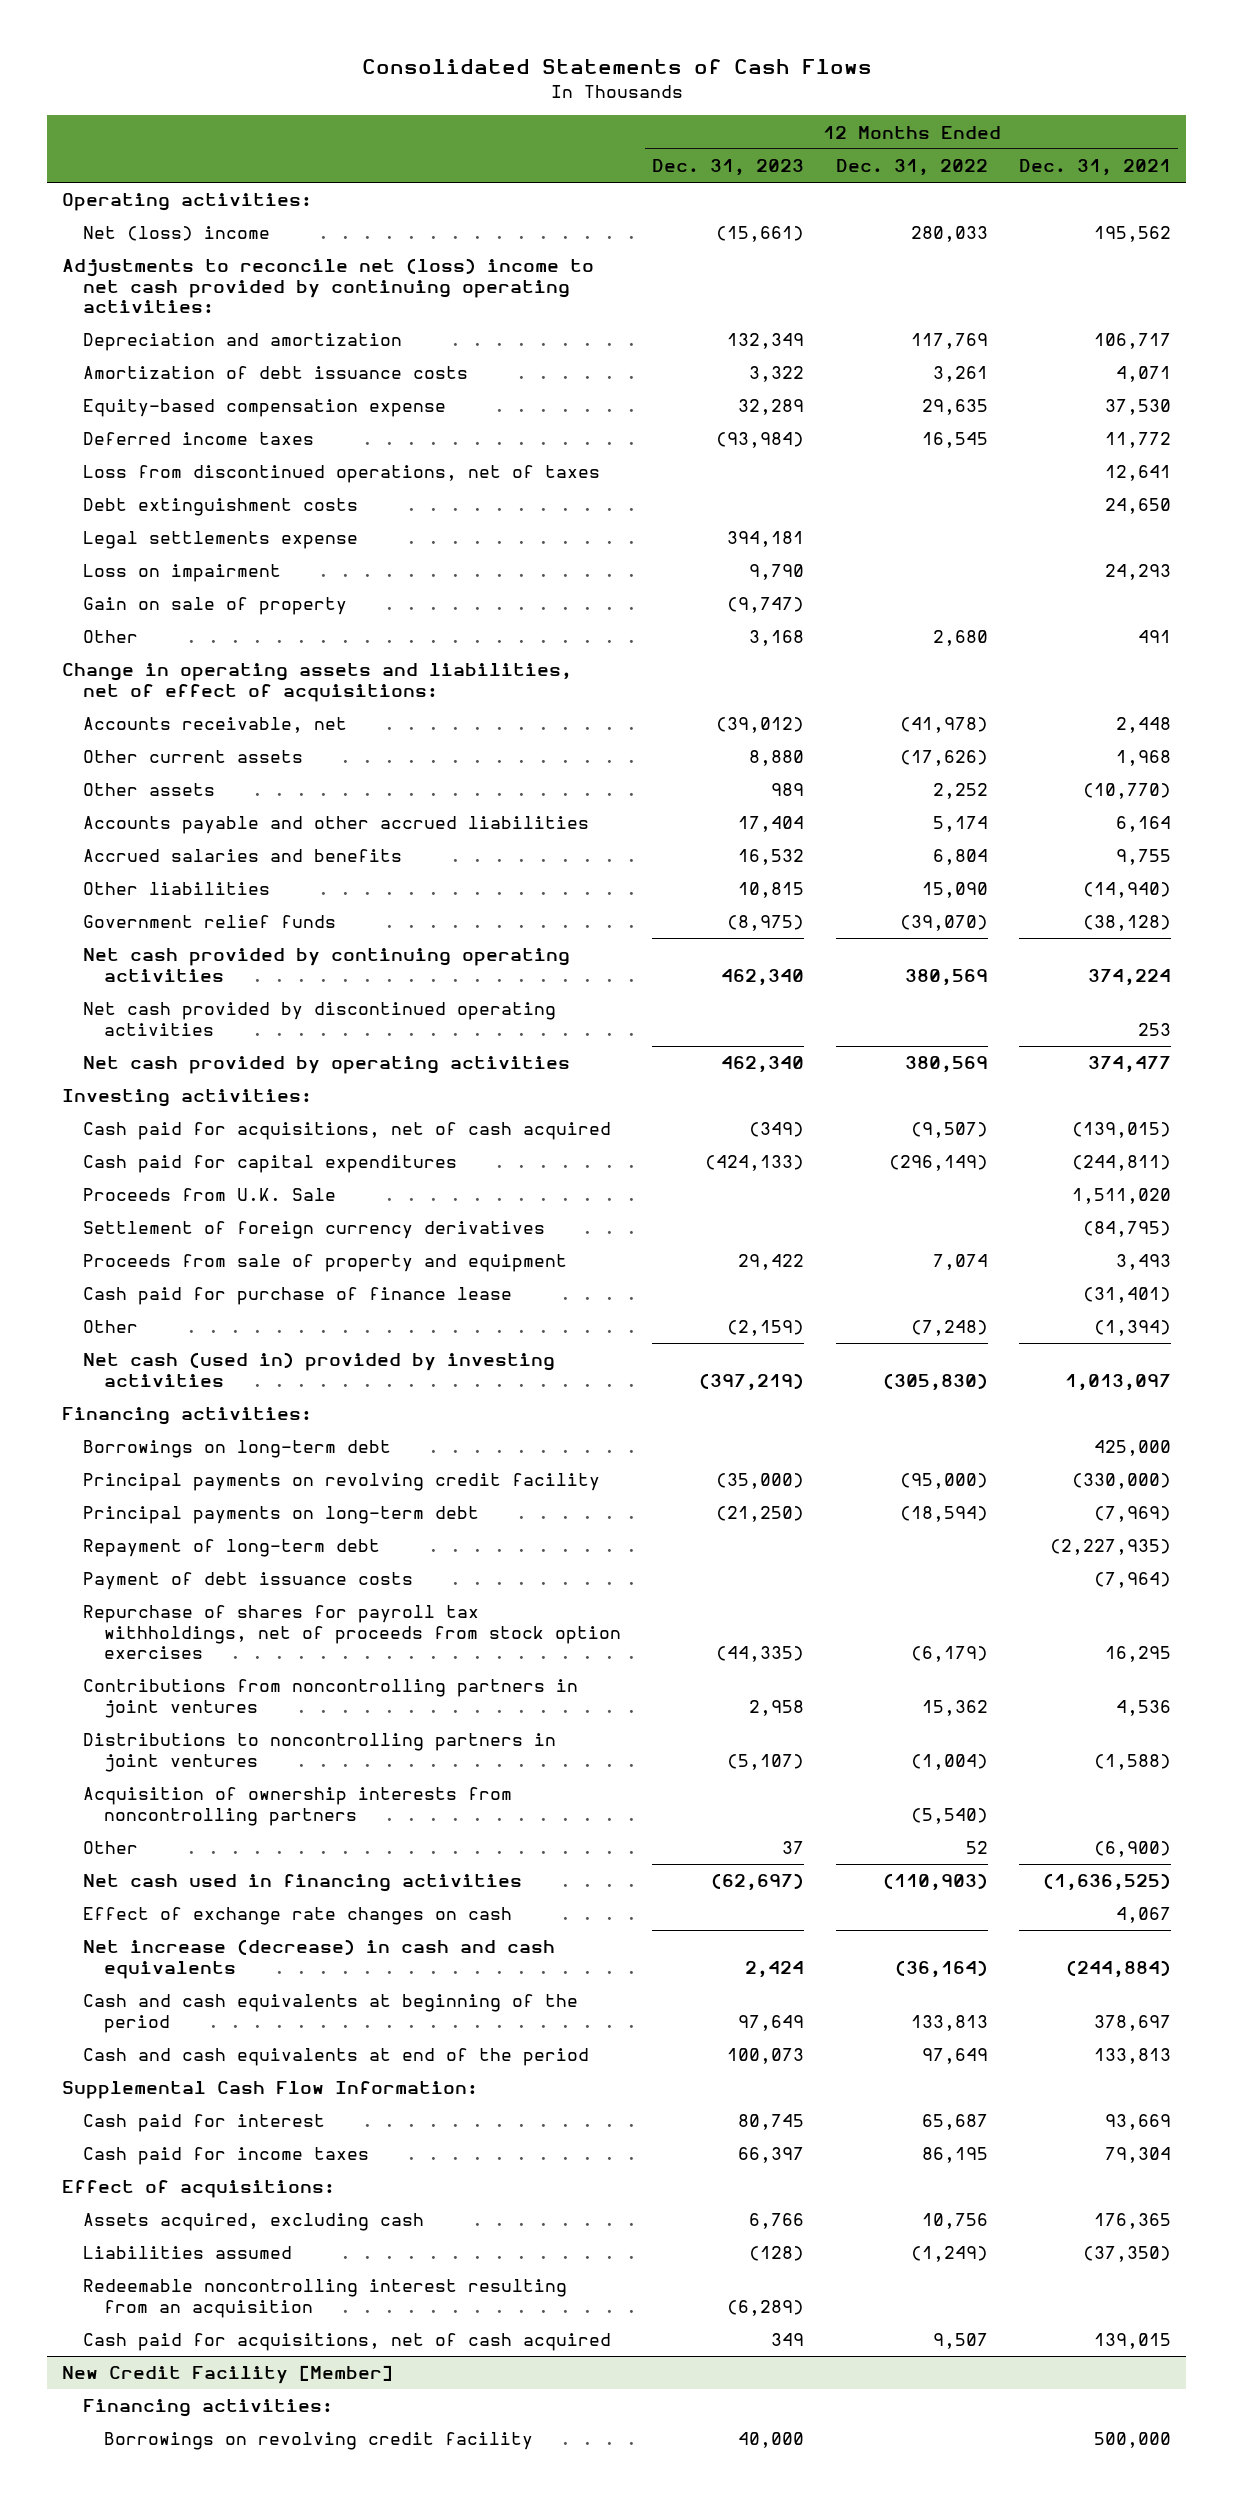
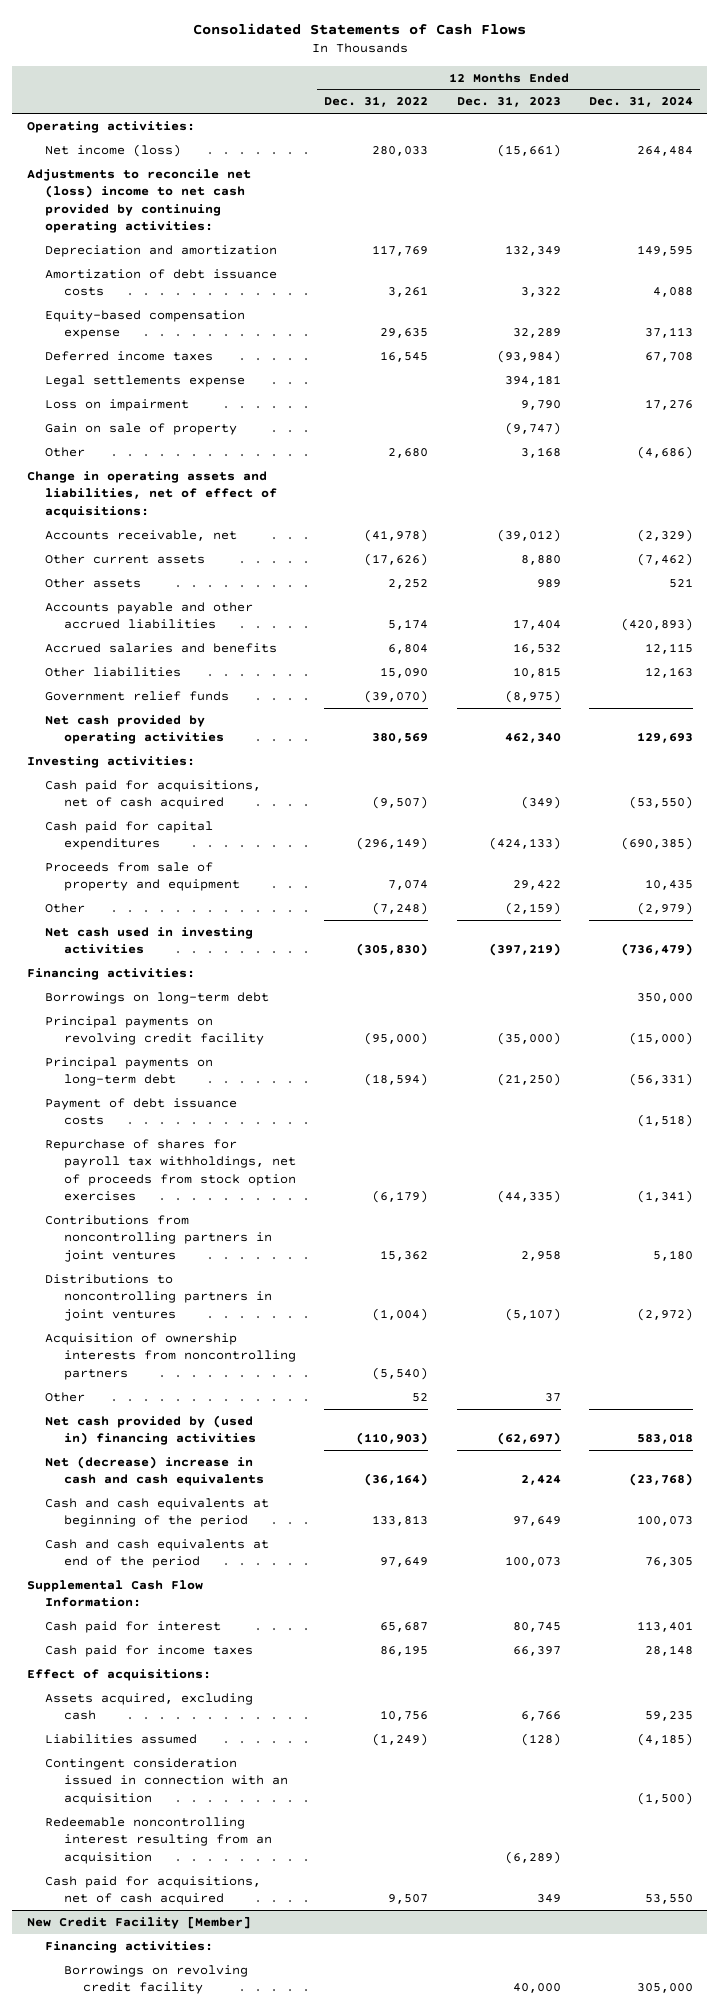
[1018,159,1171,177] Dec. 31, 2021 -> none
none -> [588,96,693,108] Dec. 31, 2024
[83,226,271,242] Net (loss) income -> [45,143,182,157] Net income (loss)
[83,465,601,484] Loss from discontinued operations, net of taxes -> none
[83,498,359,517] Debt extinguishment costs -> none
[83,948,571,982] Net cash provided by continuing operating activities -> none
[83,1002,557,1036] Net cash provided by discontinued operating activities -> none
[83,1188,337,1202] Proceeds from U.K. Sale -> none
[83,1221,546,1240] Settlement of foreign currency derivatives -> none
[83,1287,513,1306] Cash paid for purchase of finance lease -> none
[83,1352,556,1387] Net cash (used in) provided by investing activities -> [45,926,254,955] Net cash used in investing activities
[83,1539,381,1558] Repayment of long-term debt -> none
[83,1907,513,1926] Effect of exchange rate changes on cash -> none
[83,1874,523,1893] Net cash used in financing activities -> [45,1414,256,1446] Net cash provided by (used in) financing activities
[83,1939,556,1979] Net increase (decrease) in cash and cash equivalents -> [45,1455,264,1487] Net (decrease) increase in cash and cash equivalents
none -> [45,1757,288,1805] Contingent consideration issued in connection with an acquisition

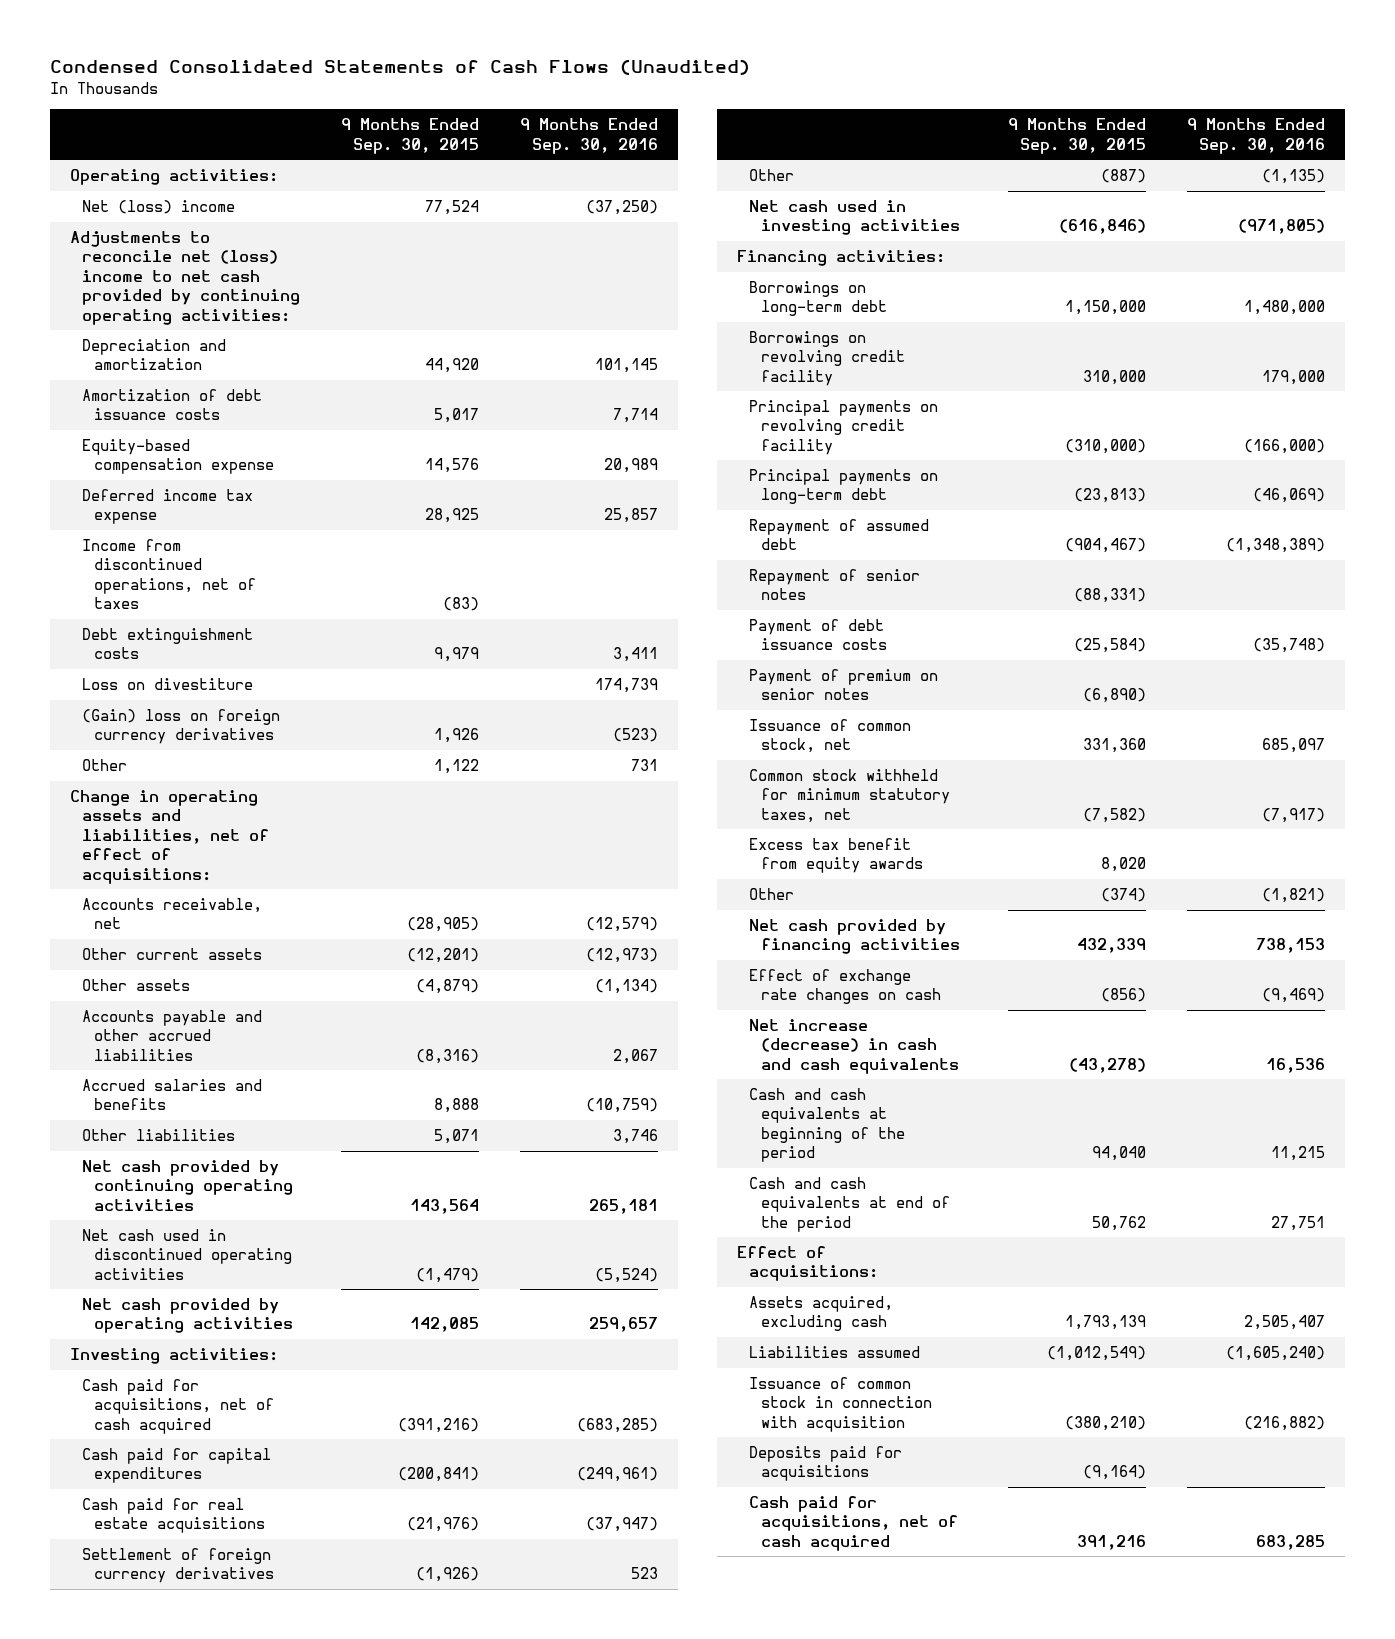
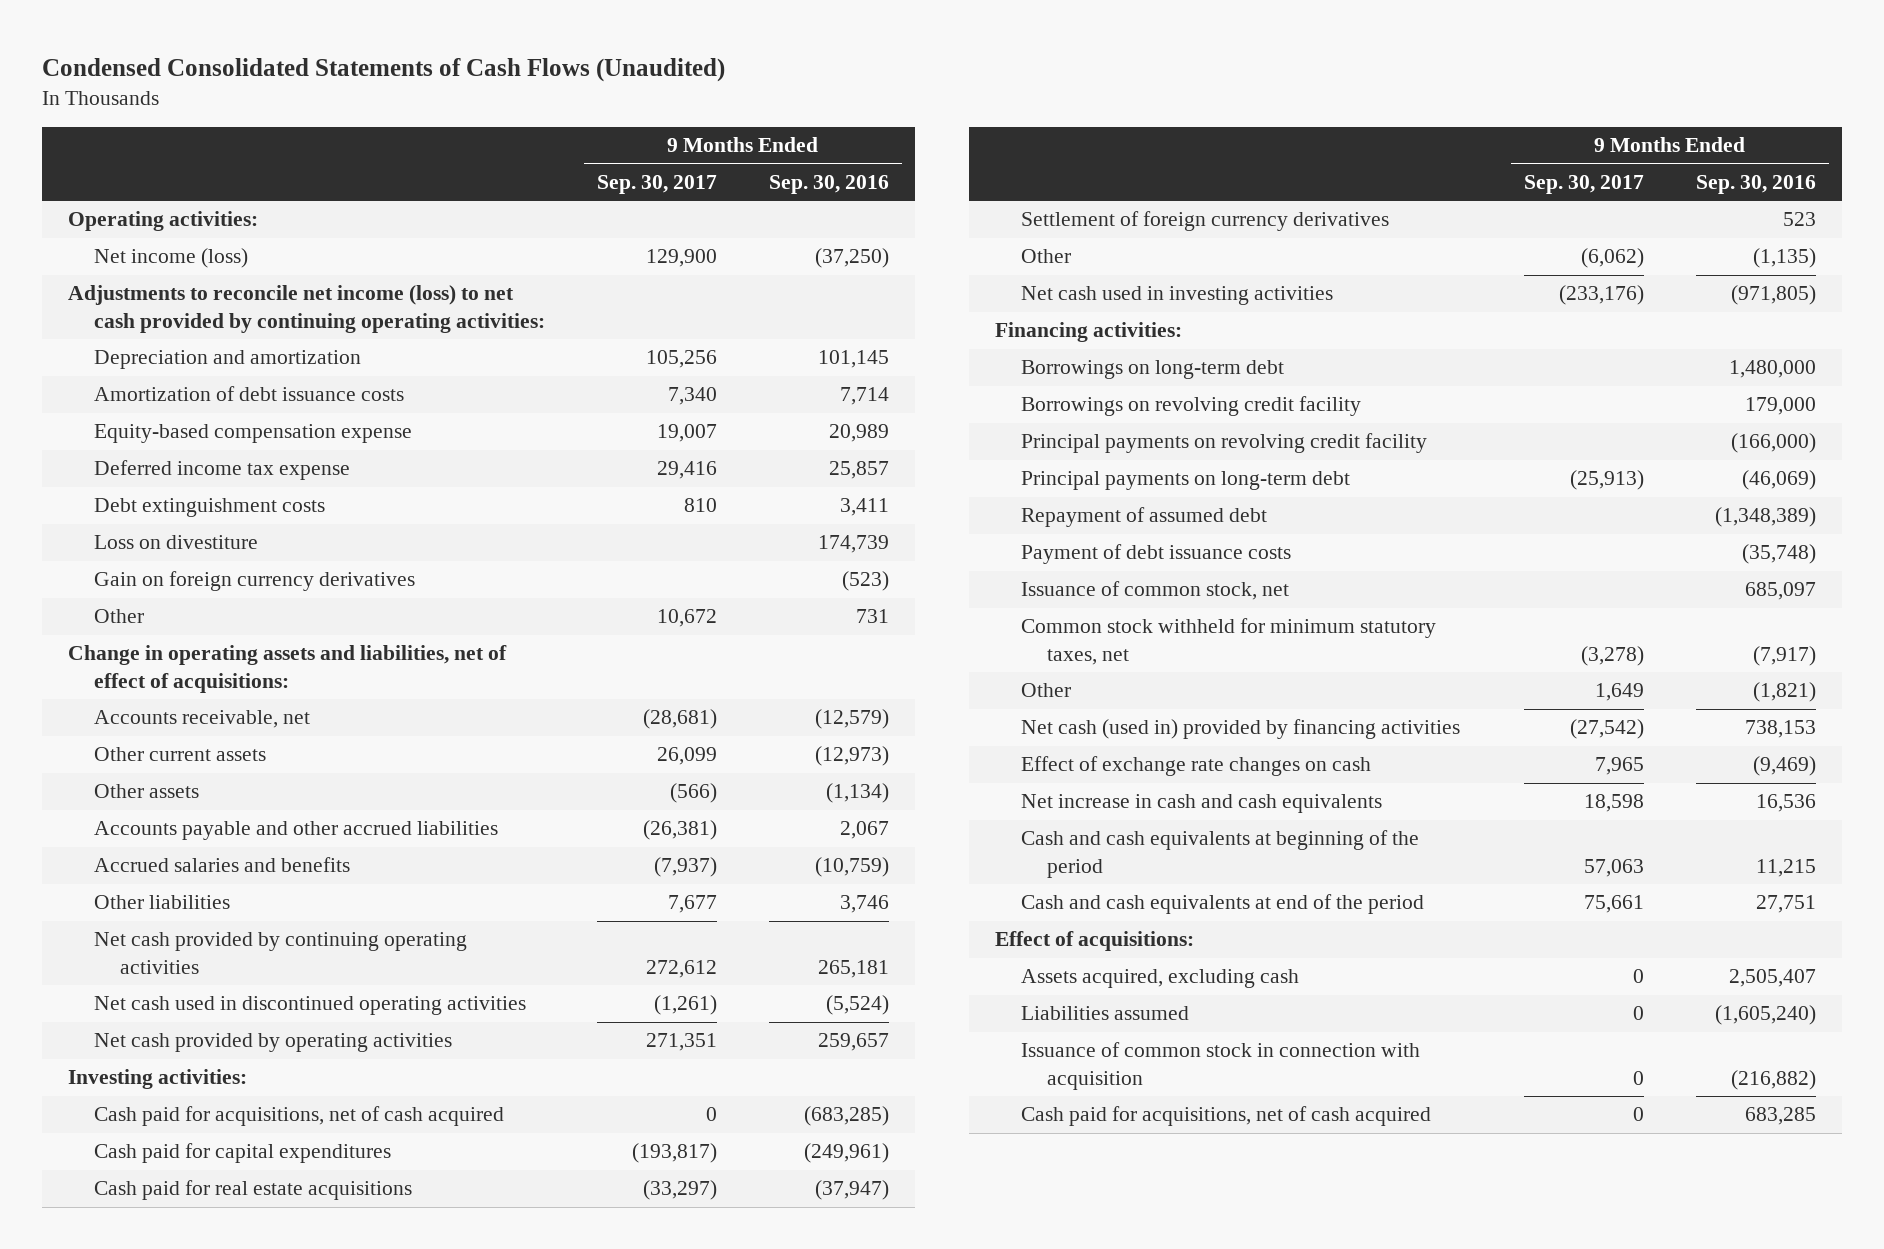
[340,118,479,154] 9 Months Ended Sep. 30, 2015 -> none
none -> [597,174,718,194] Sep. 30, 2017
[82,200,236,215] Net (loss) income -> [94,248,249,269] Net income (loss)
[70,231,301,325] Adjustments to reconcile net (loss) income to net cash provided by continuing operating activities: -> [68,285,546,333] Adjustments to reconcile net income (loss) to net cash provided by continuing operating activities:
[82,539,256,610] Income from discontinued operations, net of taxes -> none
[82,709,281,745] (Gain) loss on foreign currency derivatives -> [94,571,416,592] Gain on foreign currency derivatives
[748,569,920,601] Repayment of senior notes -> none
[748,669,938,701] Payment of premium on senior notes -> none
[748,838,923,874] Excess tax benefit from equity awards -> none
[748,919,960,955] Net cash provided by financing activities -> [1020,719,1460,740] Net cash (used in) provided by financing activities
[748,1019,959,1074] Net increase (decrease) in cash and cash equivalents -> [1020,794,1382,814] Net increase in cash and cash equivalents
[748,1446,902,1482] Deposits paid for acquisitions -> none

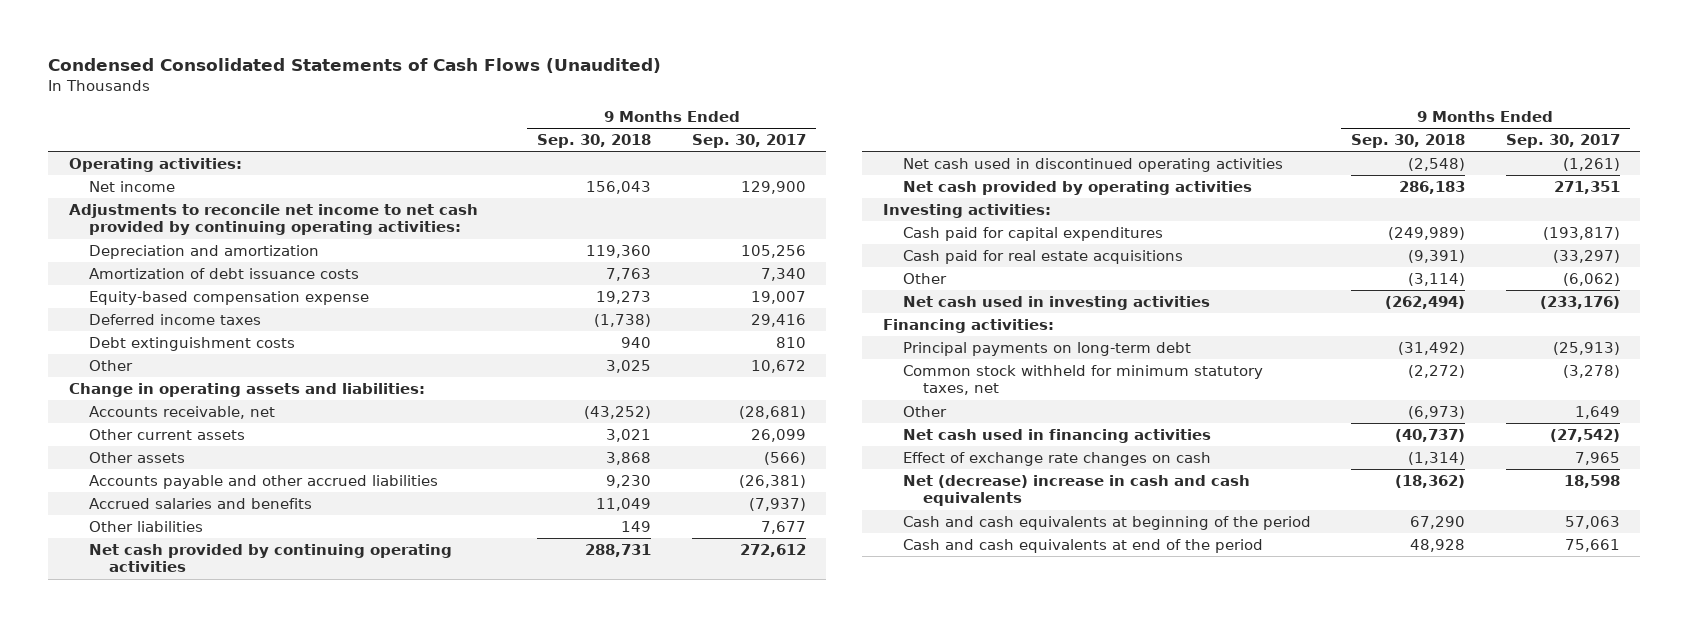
[769,174,890,194] Sep. 30, 2016 -> none
none -> [537,133,652,148] Sep. 30, 2018
[94,248,249,269] Net income (loss) -> [88,180,175,192] Net income
[68,285,546,333] Adjustments to reconcile net income (loss) to net cash provided by continuing operating activities: -> [68,203,478,236] Adjustments to reconcile net income to net cash provided by continuing operating activities:
[94,460,351,481] Deferred income tax expense -> [88,313,261,325] Deferred income taxes
[94,535,259,550] Loss on divestiture -> none
[94,571,416,592] Gain on foreign currency derivatives -> none
[68,645,508,693] Change in operating assets and liabilities, net of effect of acquisitions: -> [68,382,425,397] Change in operating assets and liabilities:
[94,1106,505,1127] Cash paid for acquisitions, net of cash acquired -> none
[1020,211,1389,232] Settlement of foreign currency derivatives -> none
[1020,360,1284,380] Borrowings on long-term debt -> none
[1020,396,1361,417] Borrowings on revolving credit facility -> none
[1020,433,1427,454] Principal payments on revolving credit facility -> none
[1020,507,1267,528] Repayment of assumed debt -> none
[1020,544,1291,565] Payment of debt issuance costs -> none
[1020,581,1289,601] Issuance of common stock, net -> none
[1020,719,1460,740] Net cash (used in) provided by financing activities -> [902,428,1211,443] Net cash used in financing activities
[1020,794,1382,814] Net increase in cash and cash equivalents -> [902,474,1250,507] Net (decrease) increase in cash and cash equivalents
[995,931,1195,952] Effect of acquisitions: -> none
[1020,969,1299,989] Assets acquired, excluding cash -> none
[1020,1006,1189,1021] Liabilities assumed -> none
[1020,1042,1420,1090] Issuance of common stock in connection with acquisition -> none
[1020,1106,1431,1127] Cash paid for acquisitions, net of cash acquired -> none

